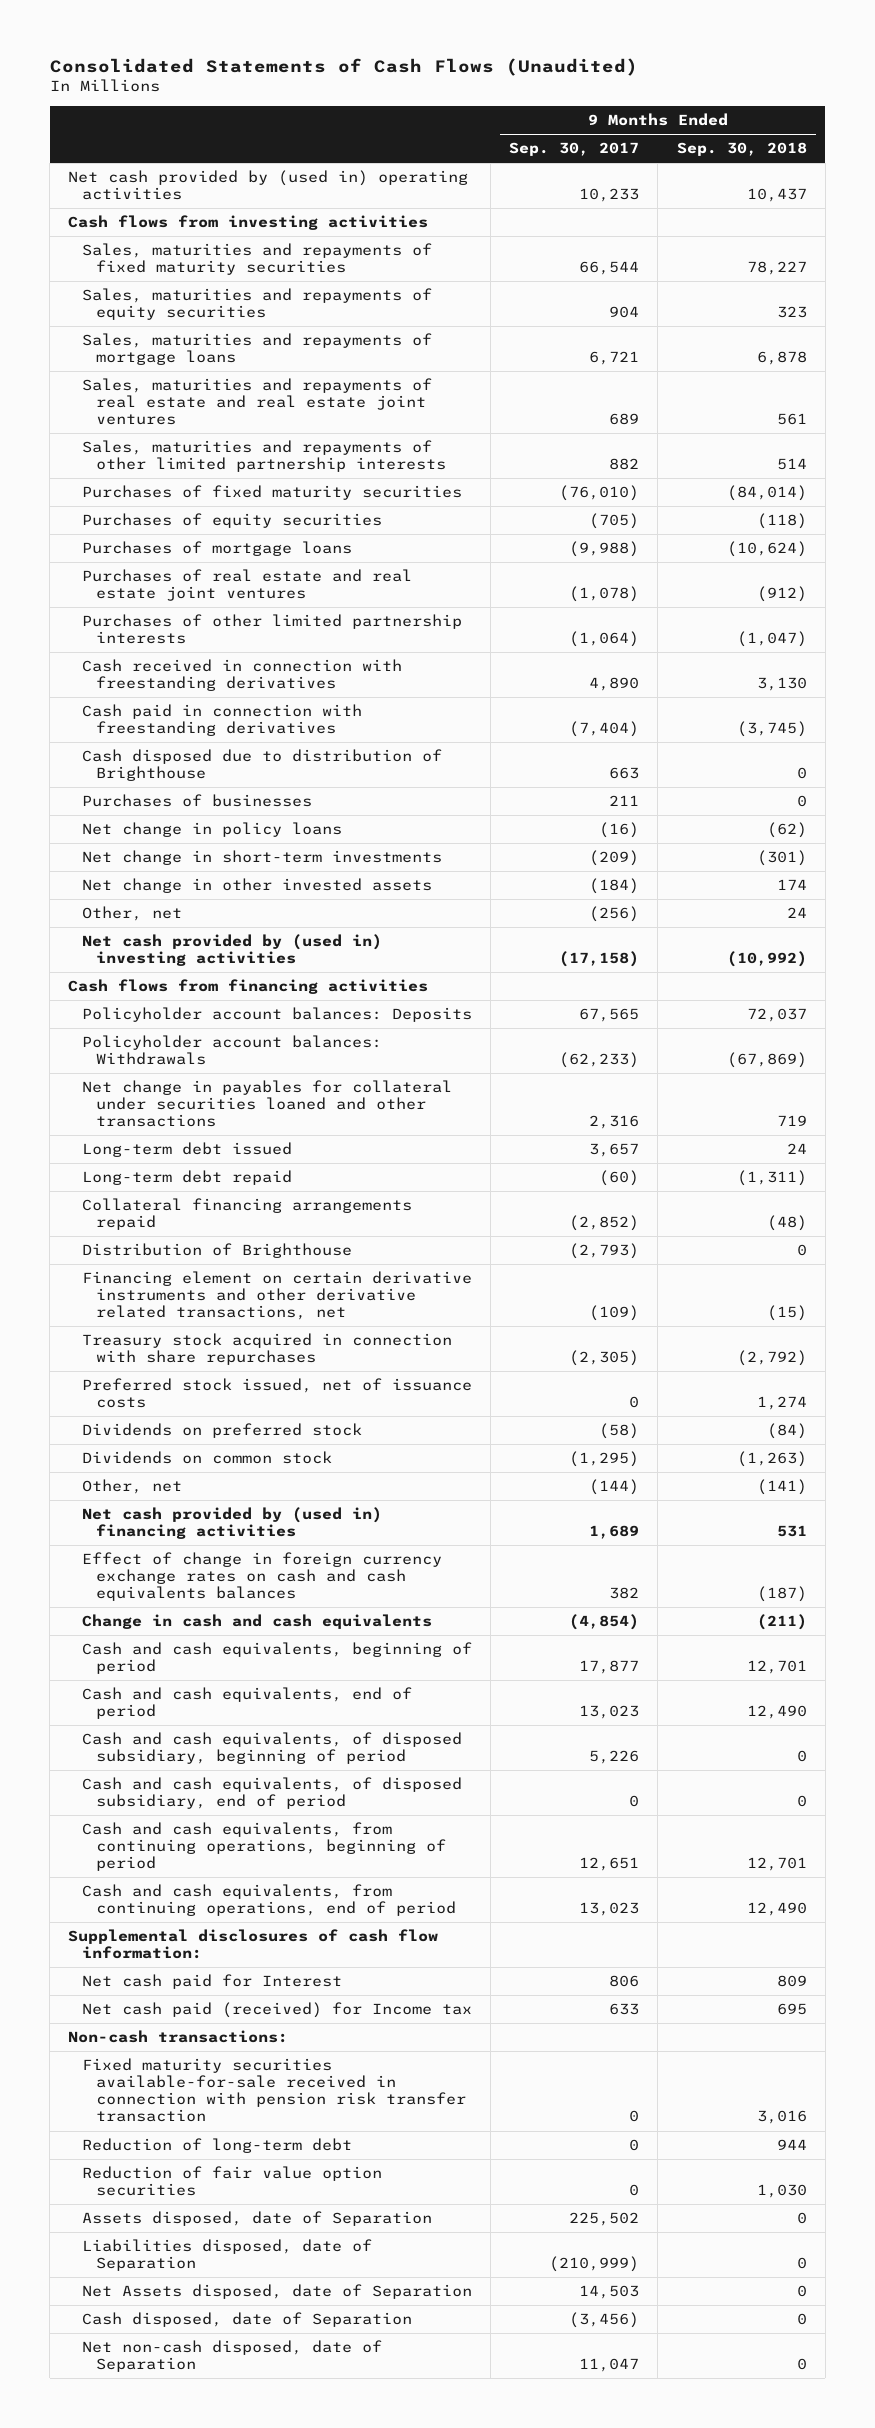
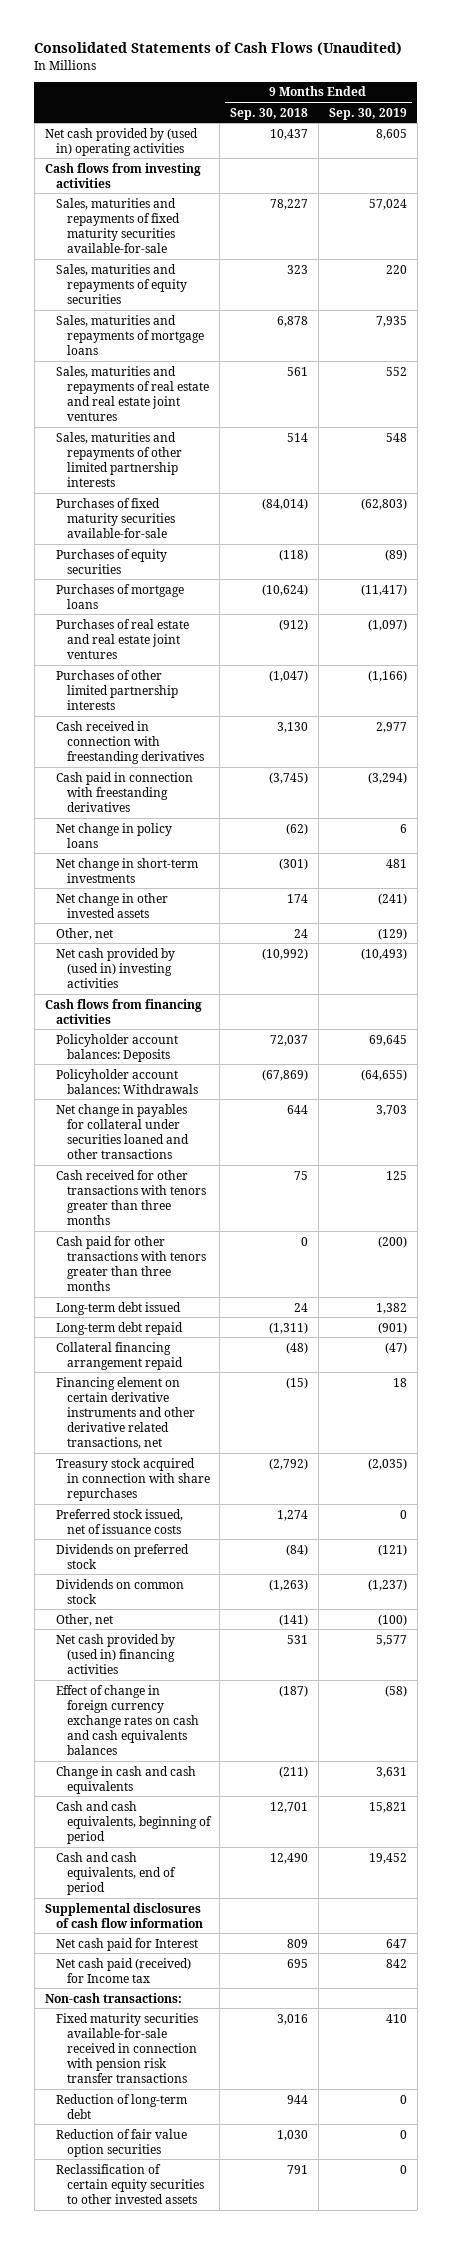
[509,142,640,157] Sep. 30, 2017 -> none
none -> [328,107,407,120] Sep. 30, 2019
[81,243,432,276] Sales, maturities and repayments of fixed maturity securities -> [55,197,180,253] Sales, maturities and repayments of fixed maturity securities available-for-sale
[81,485,462,501] Purchases of fixed maturity securities -> [55,497,175,538] Purchases of fixed maturity securities available-for-sale
[81,749,442,782] Cash disposed due to distribution of Brighthouse -> none
[81,794,312,808] Purchases of businesses -> none
[776,1115,807,1127] 719 -> [287,1104,309,1114] 644
none -> [55,1169,206,1225] Cash received for other transactions with tenors greater than three months
none -> [55,1235,206,1291] Cash paid for other transactions with tenors greater than three months
[81,1243,352,1259] Distribution of Brighthouse -> none
[81,1198,412,1231] Collateral financing arrangements repaid -> [55,1341,183,1370] Collateral financing arrangement repaid
[81,1732,462,1765] Cash and cash equivalents, of disposed subsidiary, beginning of period -> none
[81,1777,462,1810] Cash and cash equivalents, of disposed subsidiary, end of period -> none
[81,1822,446,1872] Cash and cash equivalents, from continuing operations, beginning of period -> none
[81,1884,456,1917] Cash and cash equivalents, from continuing operations, end of period -> none
[68,1929,439,1960] Supplemental disclosures of cash flow information: -> [44,1902,203,1928] Supplemental disclosures of cash flow information
[81,2058,466,2123] Fixed maturity securities available-for-sale received in connection with pension risk transfer transaction -> [55,2012,198,2083] Fixed maturity securities available-for-sale received in connection with pension risk transfer transactions
[81,2211,432,2227] Assets disposed, date of Separation -> none
[81,2239,372,2272] Liabilities disposed, date of Separation -> none
[81,2284,472,2300] Net Assets disposed, date of Separation -> none
[81,2312,412,2328] Cash disposed, date of Separation -> none
[81,2340,382,2373] Net non-cash disposed, date of Separation -> none
none -> [55,2163,204,2204] Reclassification of certain equity securities to other invested assets

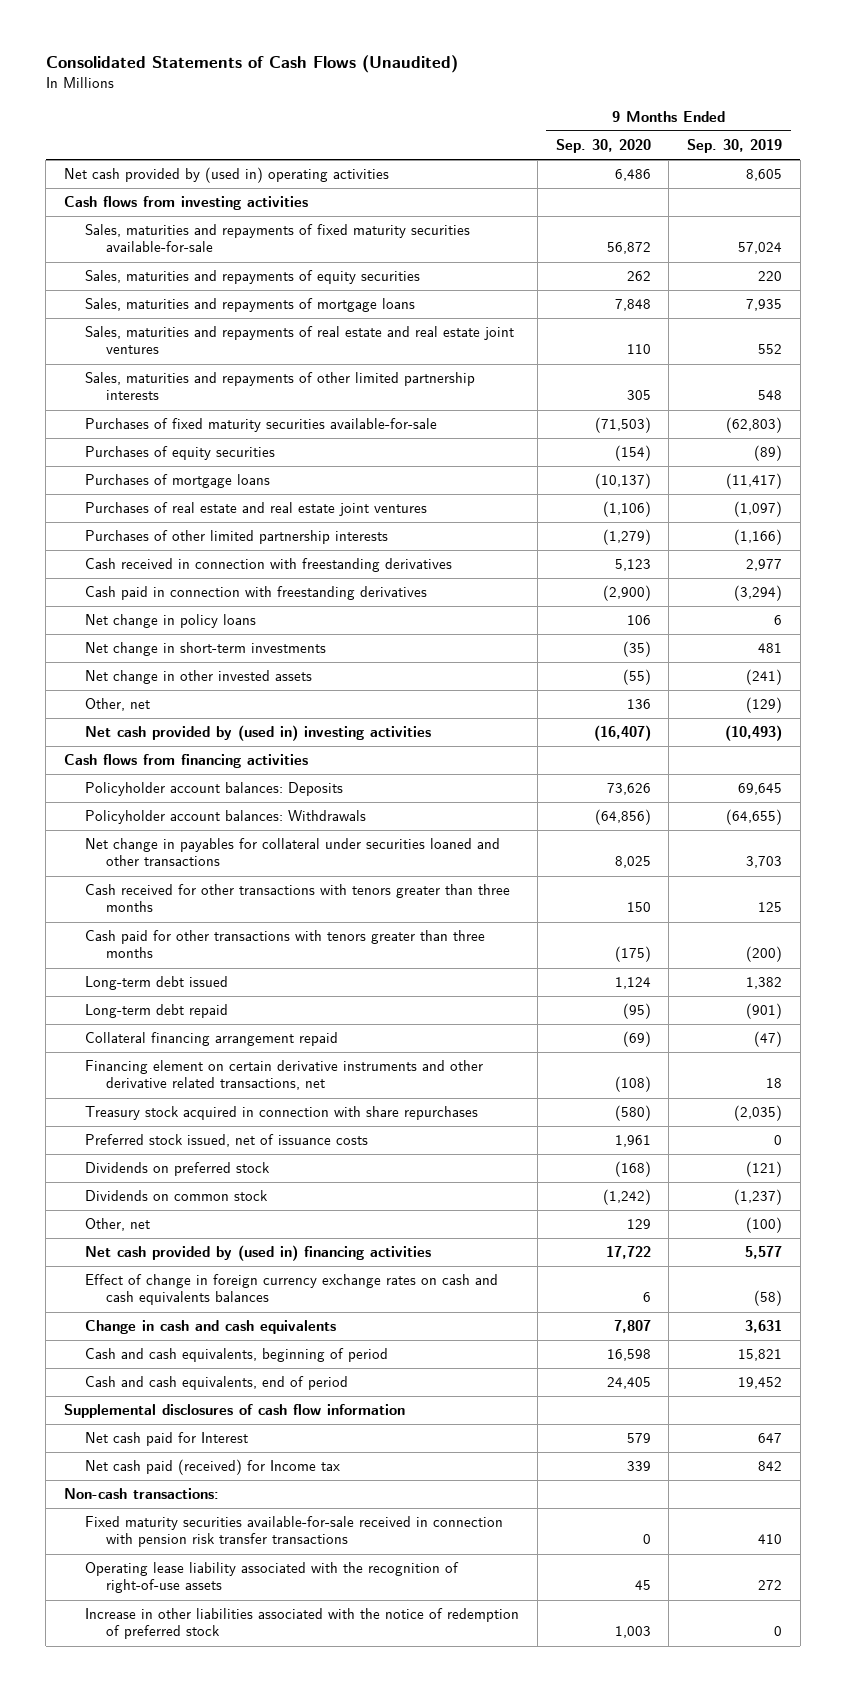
[230,107,309,120] Sep. 30, 2018 -> none
none -> [555,138,651,153] Sep. 30, 2020
[55,2093,187,2119] Reduction of long-term debt -> none
[55,2128,187,2157] Reduction of fair value option securities -> none
[55,2163,204,2204] Reclassification of certain equity securities to other invested assets -> none
none -> [85,1562,460,1594] Operating lease liability associated with the recognition of right-of-use assets
none -> [85,1608,520,1640] Increase in other liabilities associated with the notice of redemption of preferred stock

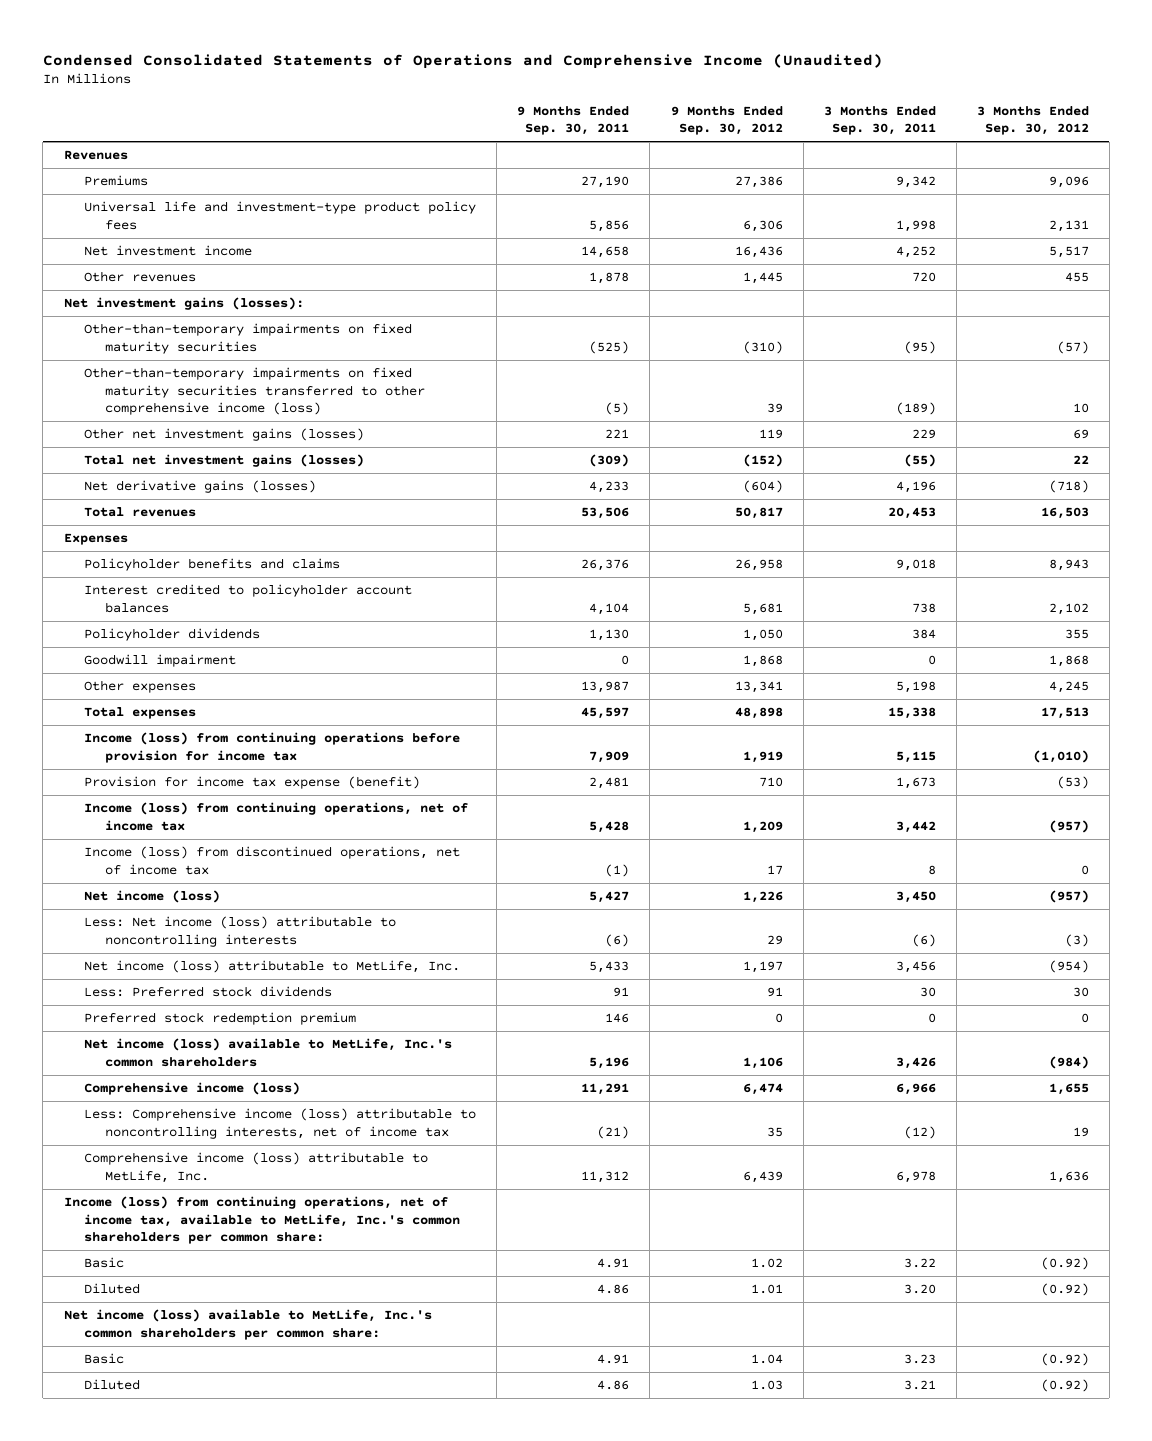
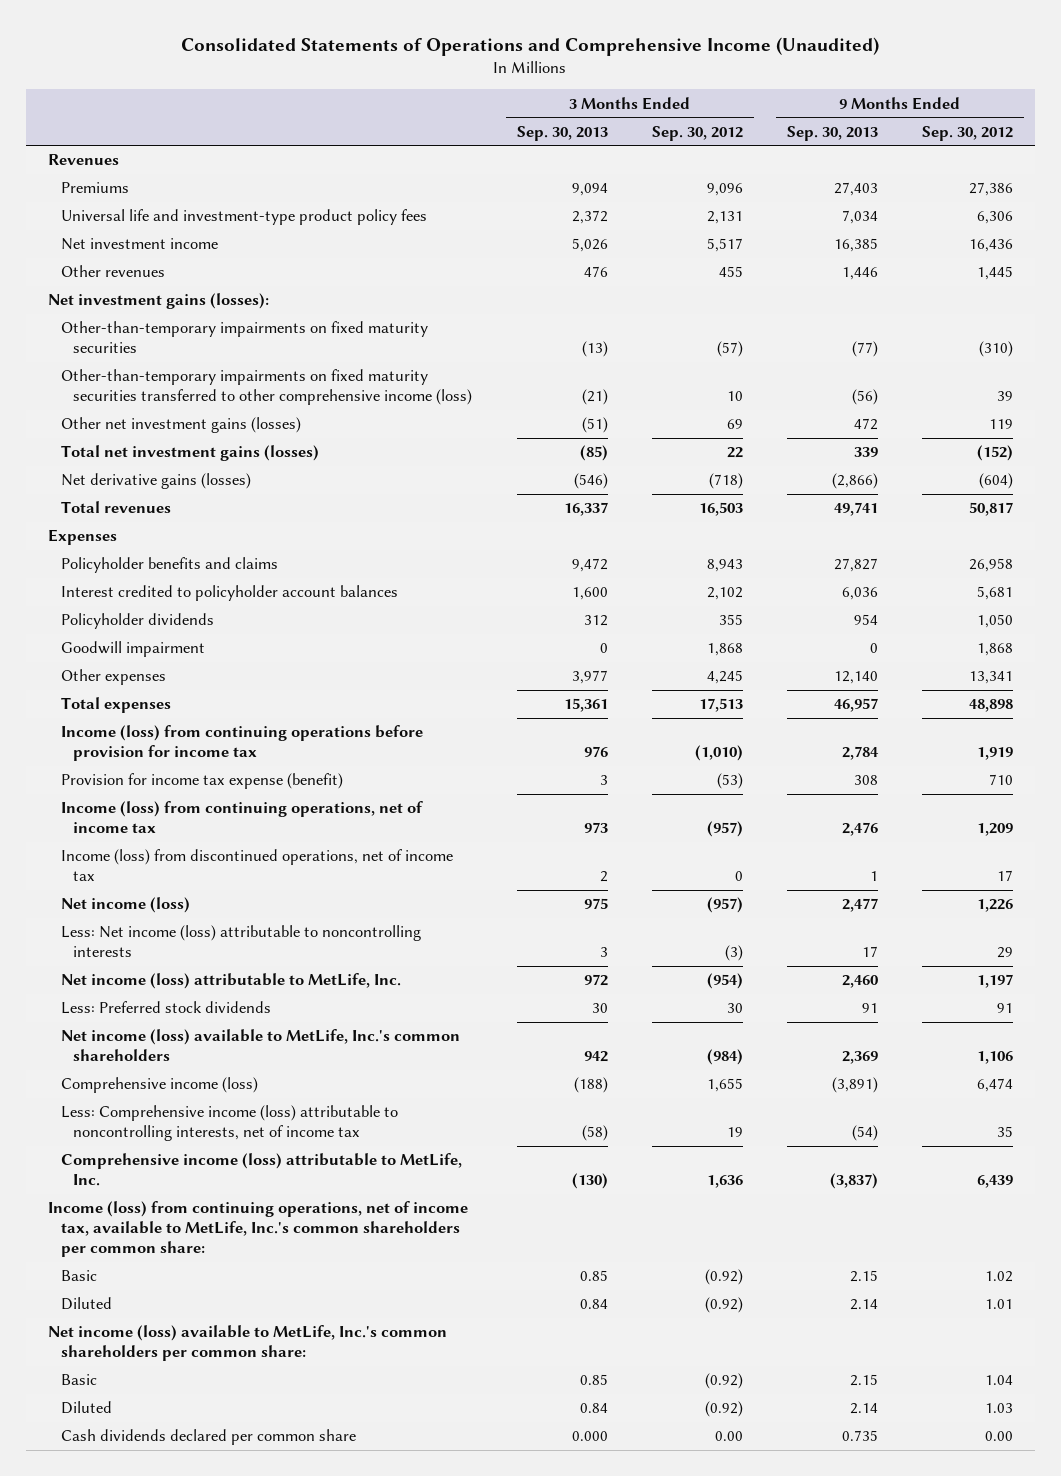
[42,53,883,69] Condensed Consolidated Statements of Operations and Comprehensive Income (Unaudited) -> [181,36,880,56] Consolidated Statements of Operations and Comprehensive Income (Unaudited)
[517,105,630,135] 9 Months Ended Sep. 30, 2011 -> none
[823,105,936,135] 3 Months Ended Sep. 30, 2011 -> none
none -> [516,125,608,141] Sep. 30, 2013
none -> [787,125,879,141] Sep. 30, 2013
[84,1012,357,1026] Preferred stock redemption premium -> none
none -> [60,1429,356,1446] Cash dividends declared per common share

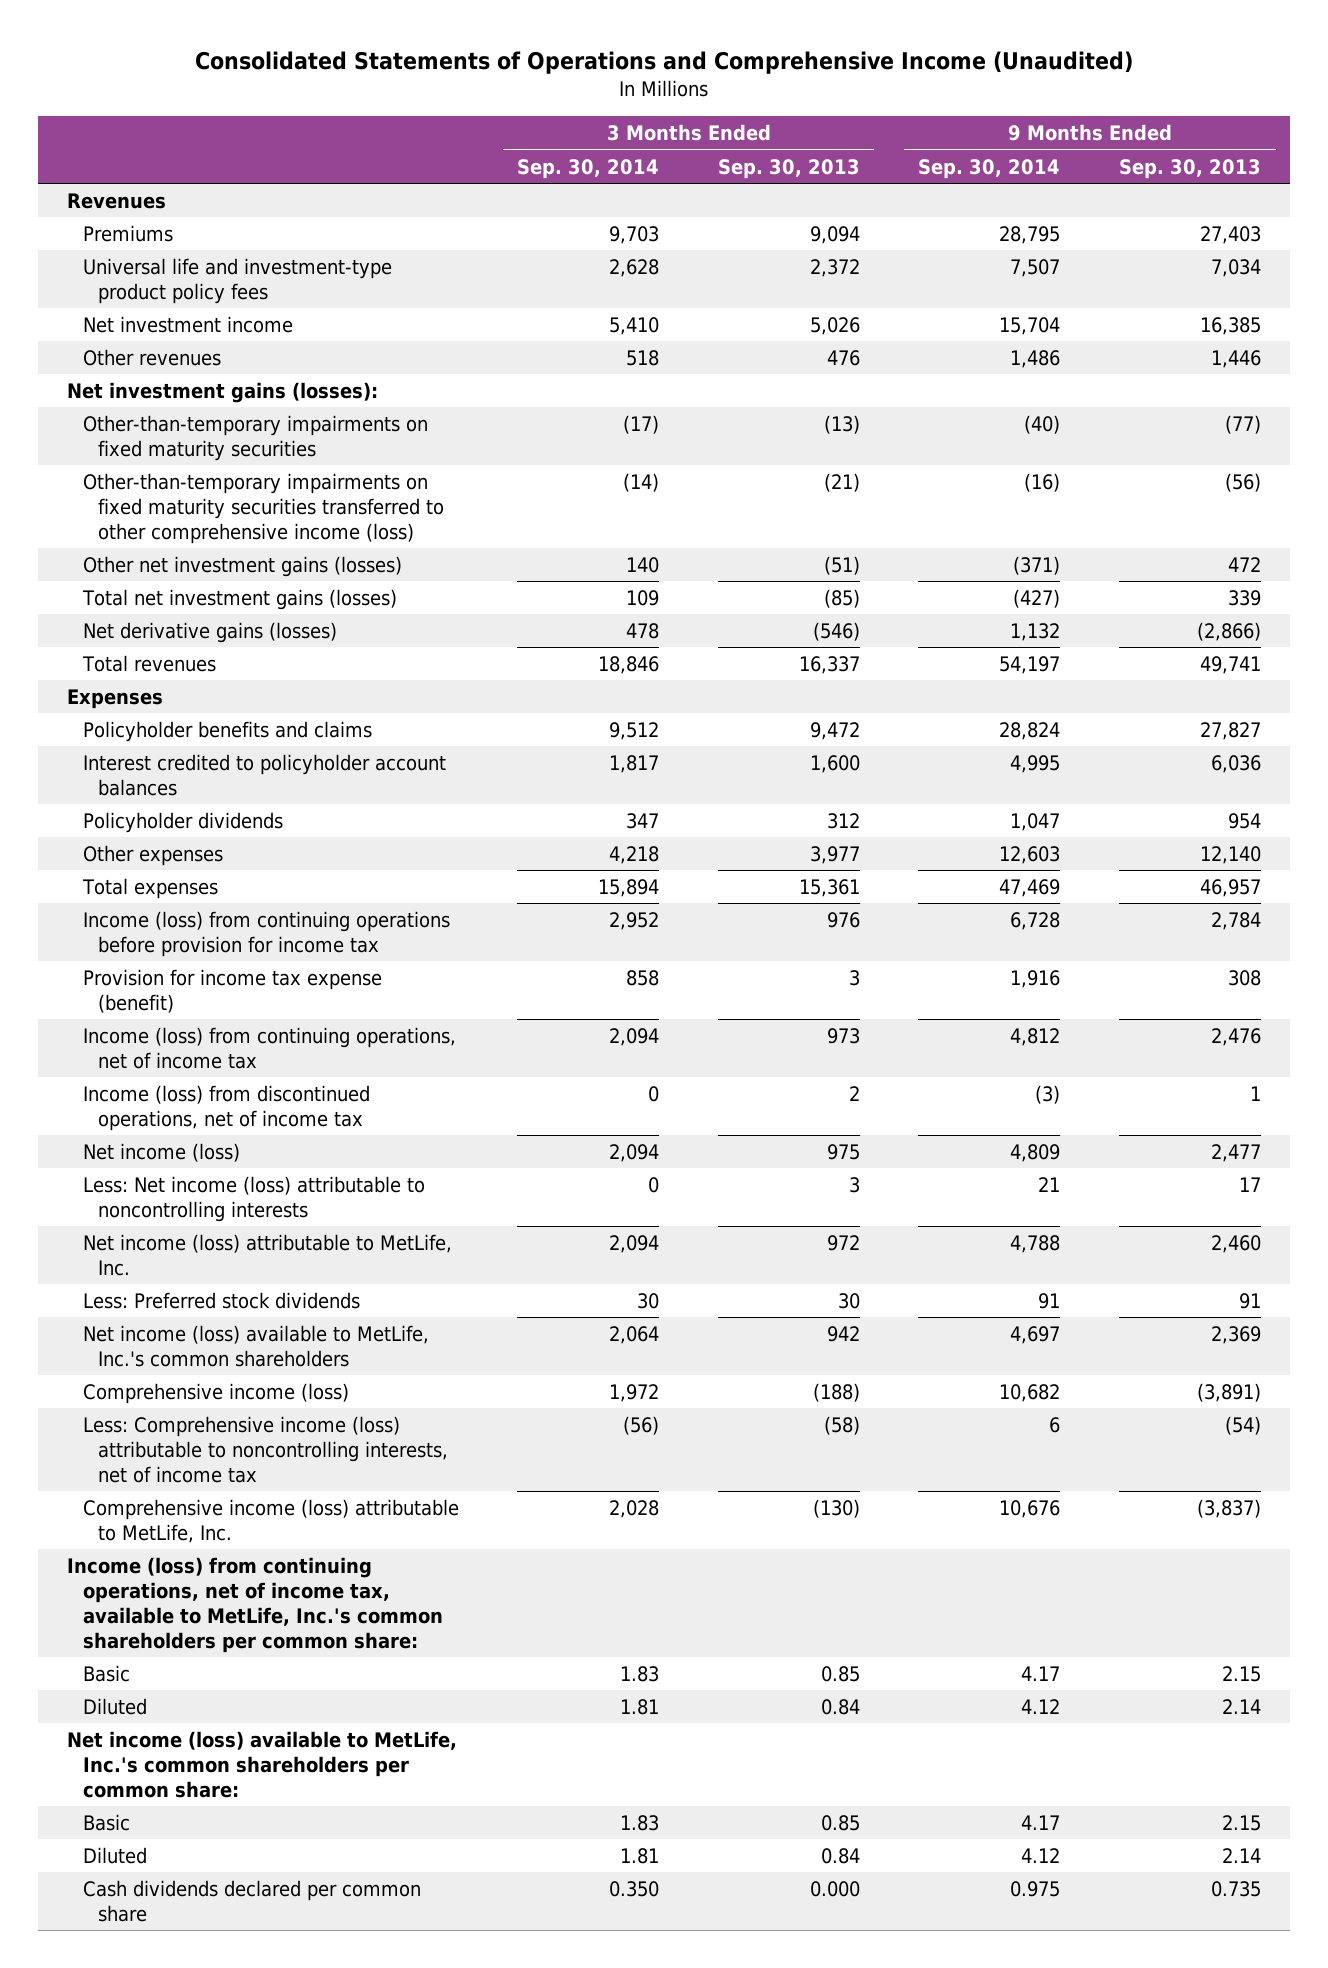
[651,125,743,141] Sep. 30, 2012 -> none
[922,125,1014,141] Sep. 30, 2012 -> none
none -> [517,158,660,179] Sep. 30, 2014
none -> [918,158,1061,179] Sep. 30, 2014
[60,641,205,658] Goodwill impairment -> none

